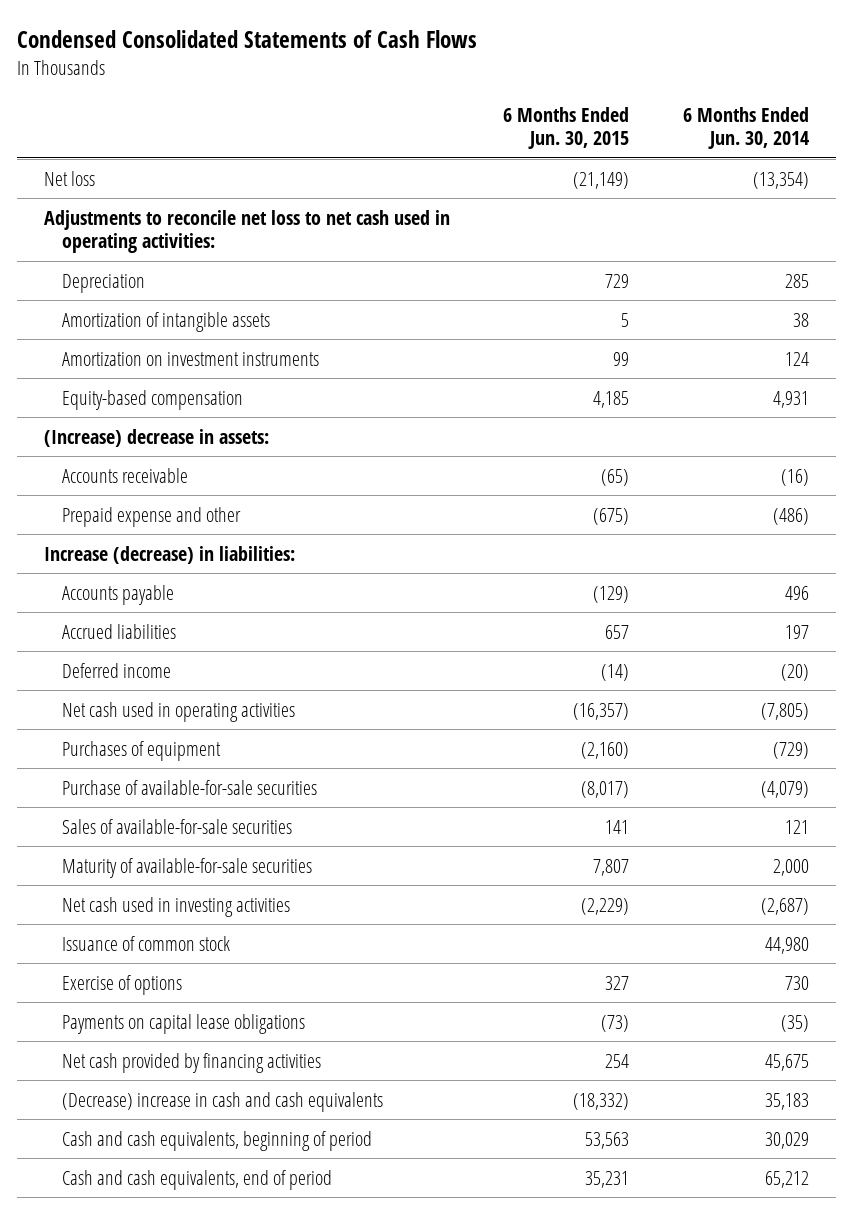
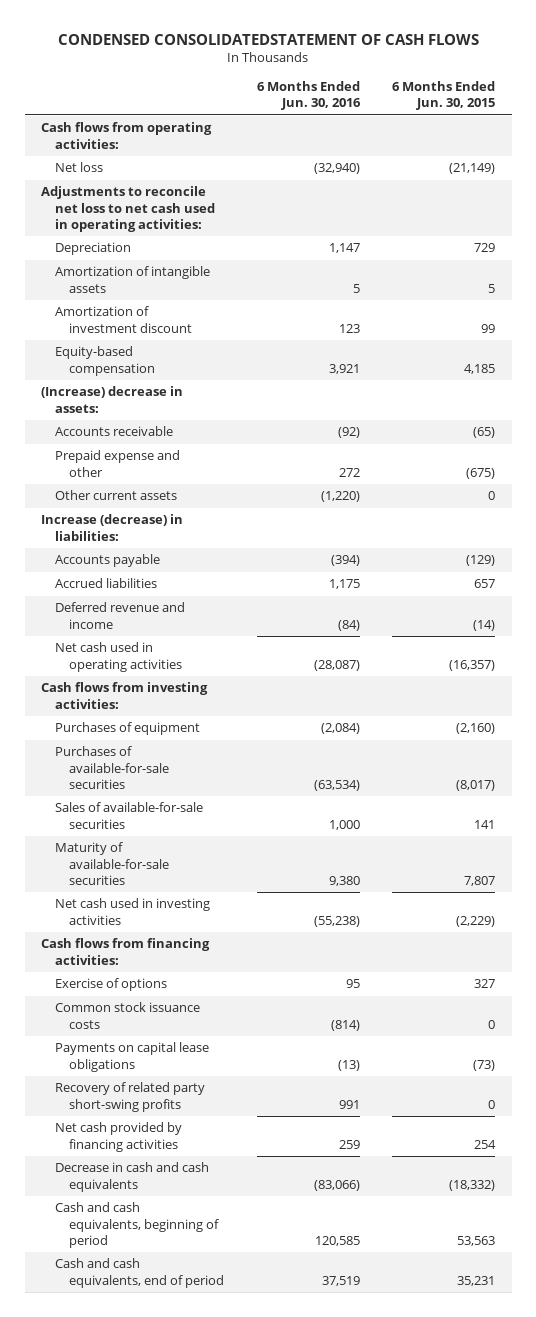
[16,29,477,48] Condensed Consolidated Statements of Cash Flows -> [58,33,480,45] CONDENSED CONSOLIDATEDSTATEMENT OF CASH FLOWS
[683,106,810,149] 6 Months Ended Jun. 30, 2014 -> none
none -> [256,80,361,111] 6 Months Ended Jun. 30, 2016
none -> [41,122,213,149] Cash flows from operating activities:
[61,351,319,366] Amortization on investment instruments -> none
none -> [55,306,192,333] Amortization of investment discount
none -> [55,490,178,501] Other current assets
[61,662,171,678] Deferred income -> [55,602,186,629] Deferred revenue and income
none -> [41,682,209,709] Cash flows from investing activities:
[61,779,317,795] Purchase of available-for-sale securities -> [55,746,169,790] Purchases of available-for-sale securities
[61,935,230,951] Issuance of common stock -> none
none -> [41,938,211,965] Cash flows from financing activities:
none -> [55,1002,201,1029] Common stock issuance costs
none -> [55,1082,206,1112] Recovery of related party short-swing profits
[61,1091,383,1112] (Decrease) increase in cash and cash equivalents -> [55,1162,210,1192] Decrease in cash and cash equivalents

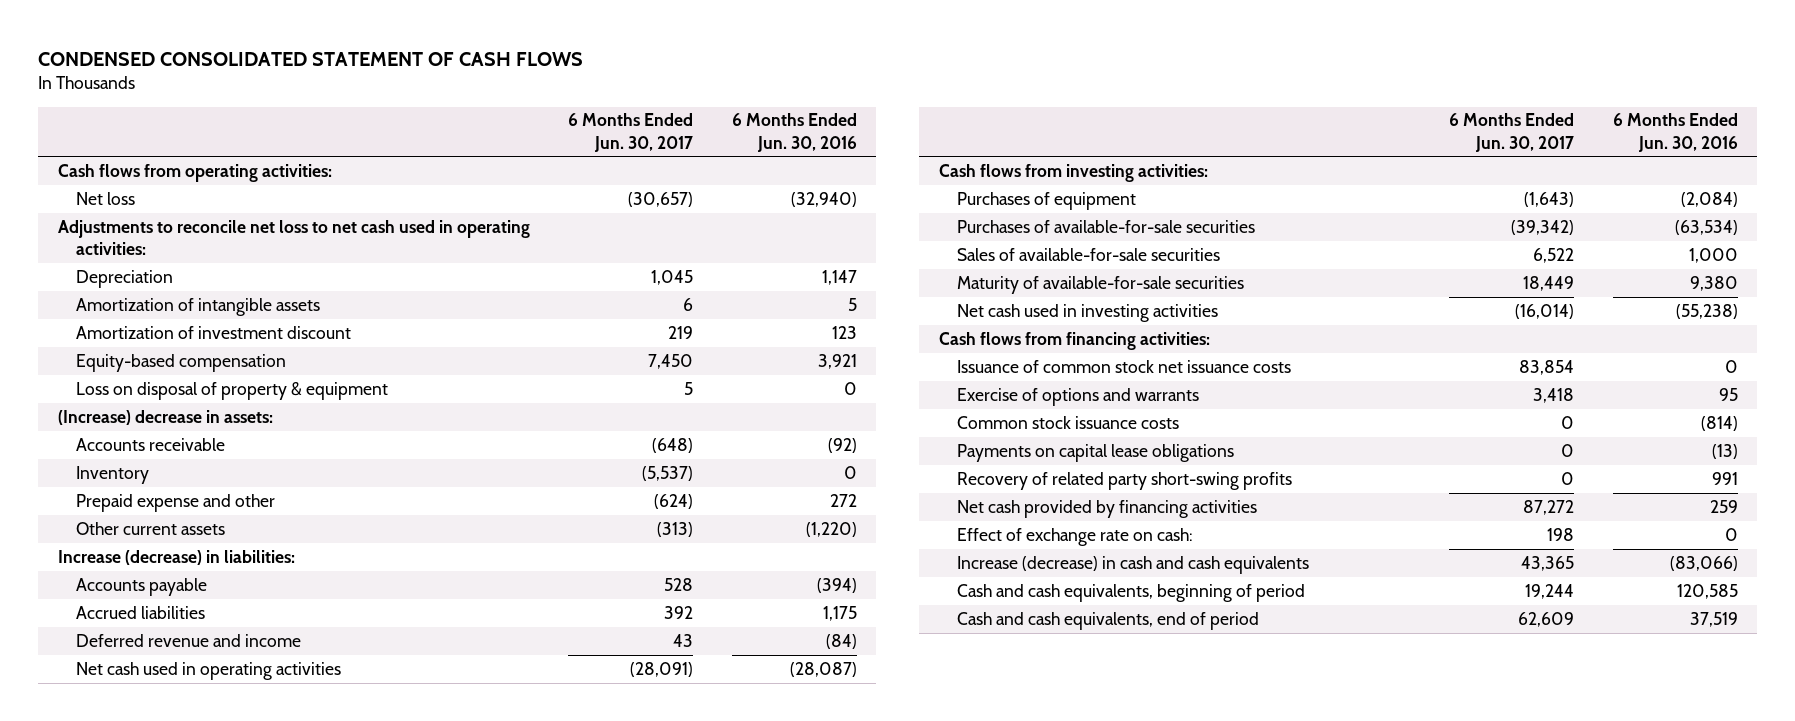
[58,33,480,45] CONDENSED CONSOLIDATEDSTATEMENT OF CASH FLOWS -> [38,51,584,66] CONDENSED CONSOLIDATED STATEMENT OF CASH FLOWS
[392,80,496,111] 6 Months Ended Jun. 30, 2015 -> none
none -> [568,113,694,152] 6 Months Ended Jun. 30, 2017
none -> [75,381,388,400] Loss on disposal of property & equipment
none -> [75,465,149,484] Inventory
none -> [956,359,1291,373] Issuance of common stock net issuance costs
[55,978,168,992] Exercise of options -> [956,387,1199,406] Exercise of options and warrants
none -> [956,527,1193,546] Effect of exchange rate on cash:
[55,1162,210,1192] Decrease in cash and cash equivalents -> [956,555,1309,574] Increase (decrease) in cash and cash equivalents

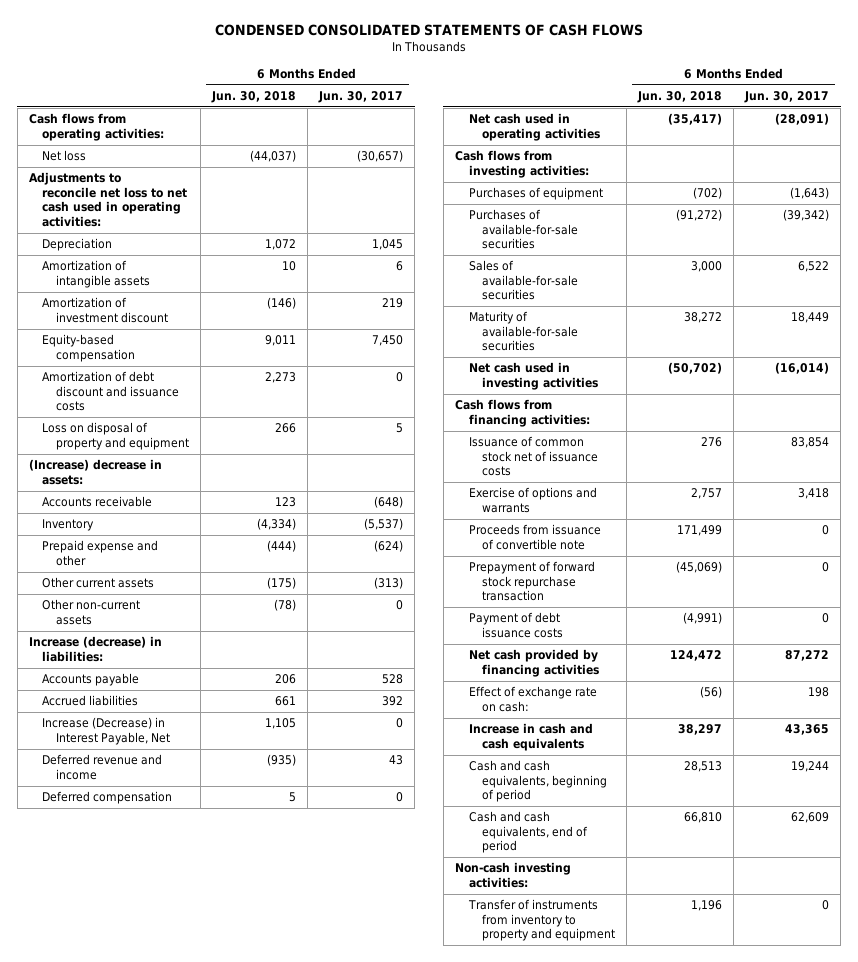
[38,51,584,66] CONDENSED CONSOLIDATED STATEMENT OF CASH FLOWS -> [214,24,643,37] CONDENSED CONSOLIDATED STATEMENTS OF CASH FLOWS
[731,113,857,152] 6 Months Ended Jun. 30, 2016 -> none
none -> [210,90,296,103] Jun. 30, 2018
none -> [42,371,179,412] Amortization of debt discount and issuance costs
[75,381,388,400] Loss on disposal of property & equipment -> [42,422,189,450] Loss on disposal of property and equipment
none -> [42,599,141,625] Other non-current assets
none -> [42,717,170,745] Increase (Decrease) in Interest Payable, Net
none -> [42,791,173,805] Deferred compensation
[956,359,1291,373] Issuance of common stock net issuance costs -> [468,436,599,477] Issuance of common stock net of issuance costs
[956,415,1179,429] Common stock issuance costs -> none
[956,443,1234,462] Payments on capital lease obligations -> none
[956,471,1292,490] Recovery of related party short-swing profits -> none
none -> [468,524,601,550] Proceeds from issuance of convertible note
none -> [468,561,595,602] Prepayment of forward stock repurchase transaction
none -> [468,612,564,638] Payment of debt issuance costs
[956,555,1309,574] Increase (decrease) in cash and cash equivalents -> [468,723,593,751] Increase in cash and cash equivalents
none -> [455,862,572,888] Non-cash investing activities:
none -> [467,899,616,942] Transfer of instruments from inventory to property and equipment

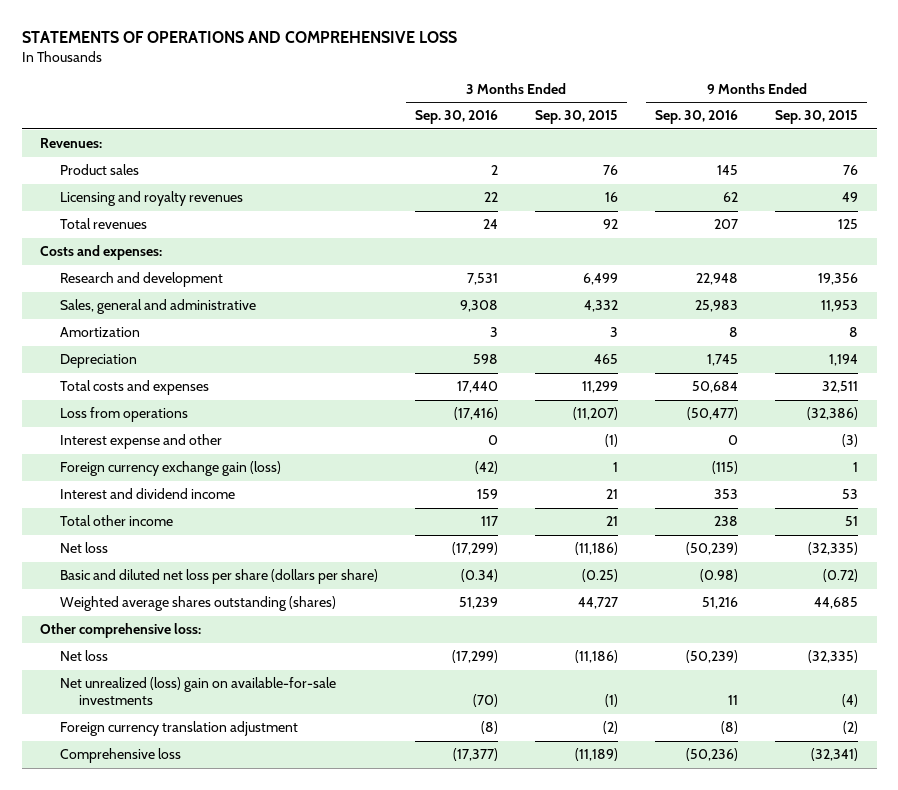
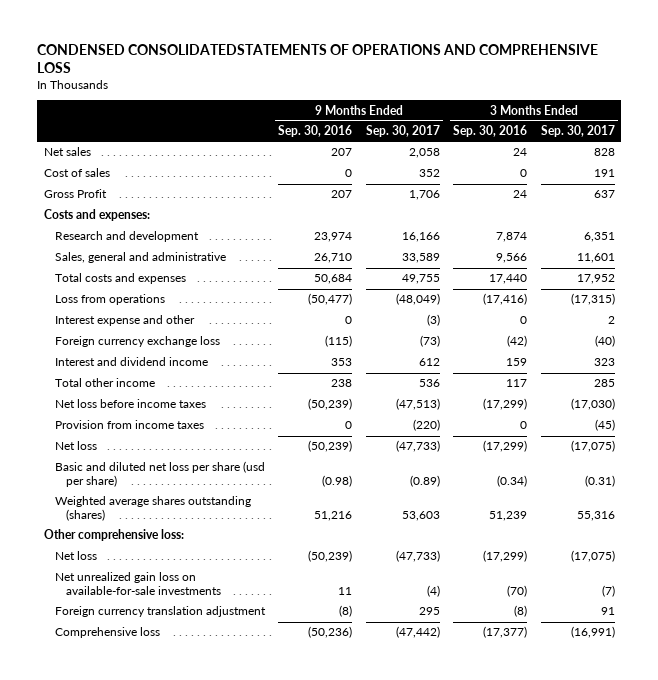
[21,31,457,44] STATEMENTS OF OPERATIONS AND COMPREHENSIVE LOSS -> [36,43,598,73] CONDENSED CONSOLIDATEDSTATEMENTS OF OPERATIONS AND COMPREHENSIVE LOSS
[534,110,618,125] Sep. 30, 2015 -> none
[775,110,859,125] Sep. 30, 2015 -> none
none -> [365,125,440,138] Sep. 30, 2017
none -> [540,125,615,138] Sep. 30, 2017
[40,138,103,149] Revenues: -> none
[59,164,139,176] Product sales -> none
[59,191,243,207] Licensing and royalty revenues -> none
[59,218,147,230] Total revenues -> [43,147,91,157] Net sales
none -> [43,168,110,178] Cost of sales
none -> [43,189,107,199] Gross Profit
[59,327,140,338] Amortization -> none
[59,354,137,369] Depreciation -> none
[466,273,498,286] 7,531 -> [496,232,528,243] 7,874
[696,273,739,286] 22,948 -> [314,232,353,243] 23,974
[459,300,498,313] 9,308 -> [496,253,528,264] 9,566
[695,300,739,313] 25,983 -> [314,253,353,264] 26,710
[59,461,281,477] Foreign currency exchange gain (loss) -> [55,336,221,348] Foreign currency exchange loss
none -> [55,399,207,409] Net loss before income taxes
none -> [55,420,205,430] Provision from income taxes
[59,569,378,585] Basic and diluted net loss per share (dollars per share) -> [55,461,266,487] Basic and diluted net loss per share (usd per share)
[59,677,336,706] Net unrealized (loss) gain on available-for-sale investments -> [55,572,222,595] Net unrealized gain loss on available-for-sale investments

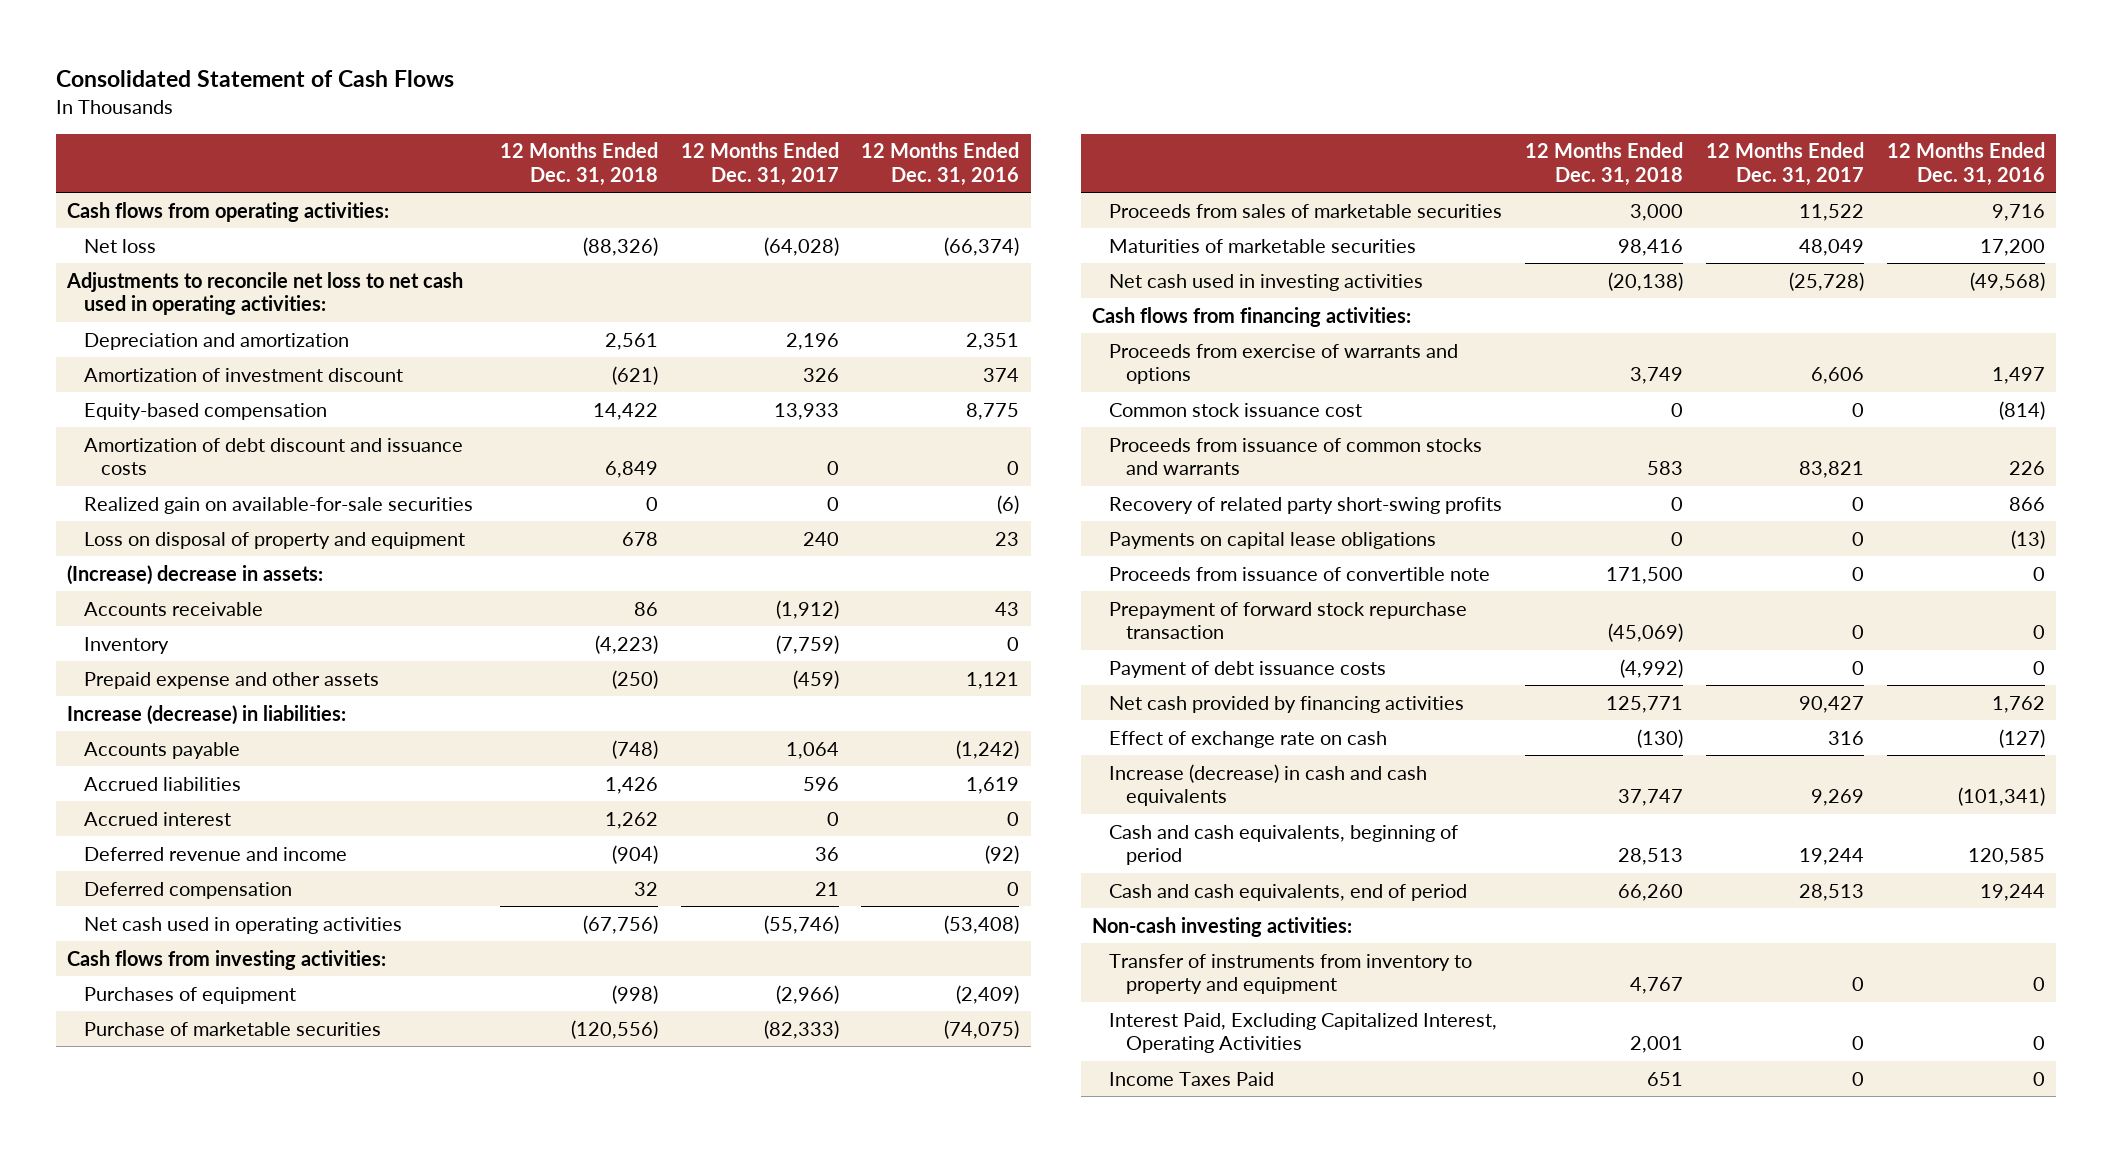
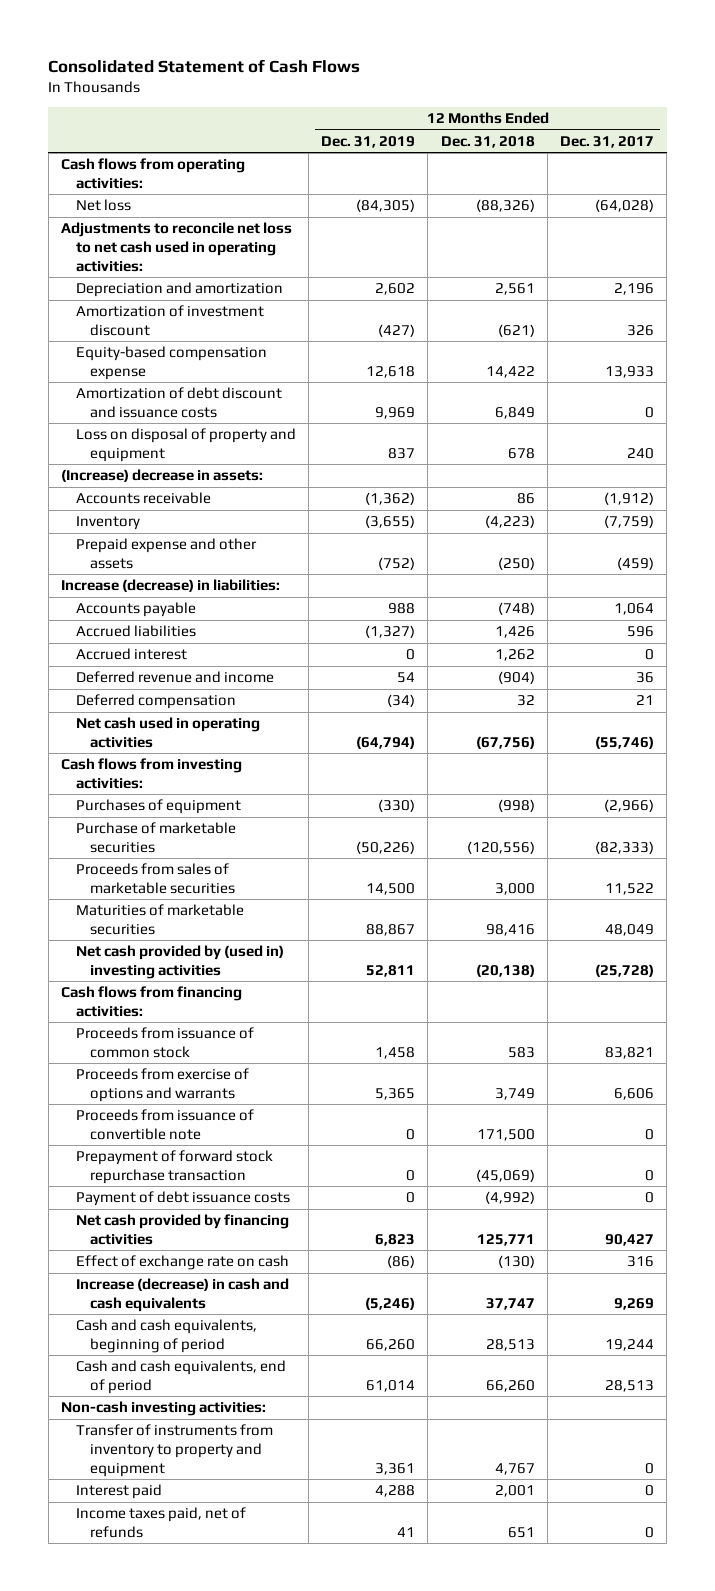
[861,142,1020,186] 12 Months Ended Dec. 31, 2016 -> none
none -> [321,135,416,148] Dec. 31, 2019
[83,402,327,420] Equity-based compensation -> [75,346,267,380] Equity-based compensation expense
[83,496,473,514] Realized gain on available-for-sale securities -> none
[1109,273,1424,291] Net cash used in investing activities -> [75,945,284,979] Net cash provided by (used in) investing activities
[1109,402,1363,417] Common stock issuance cost -> none
[1109,496,1503,514] Recovery of related party short-swing profits -> none
[1109,531,1437,549] Payments on capital lease obligations -> none
[1109,343,1459,385] Proceeds from exercise of warrants and options -> [75,1027,254,1058] Proceeds from issuance of common stock
[1629,367,1683,385] 3,749 -> [507,1046,535,1058] 583
[1810,367,1864,385] 6,606 -> [604,1046,654,1059] 83,821
[1109,437,1483,476] Proceeds from issuance of common stocks and warrants -> [75,1068,249,1102] Proceeds from exercise of options and warrants
[1646,461,1683,476] 583 -> [494,1087,535,1100] 3,749
[1798,461,1864,479] 83,821 -> [613,1087,654,1100] 6,606
[1109,1012,1498,1054] Interest Paid, Excluding Capitalized Interest, Operating Activities -> [75,1484,162,1500] Interest paid
[1109,1071,1275,1086] Income Taxes Paid -> [75,1507,246,1538] Income taxes paid, net of refunds

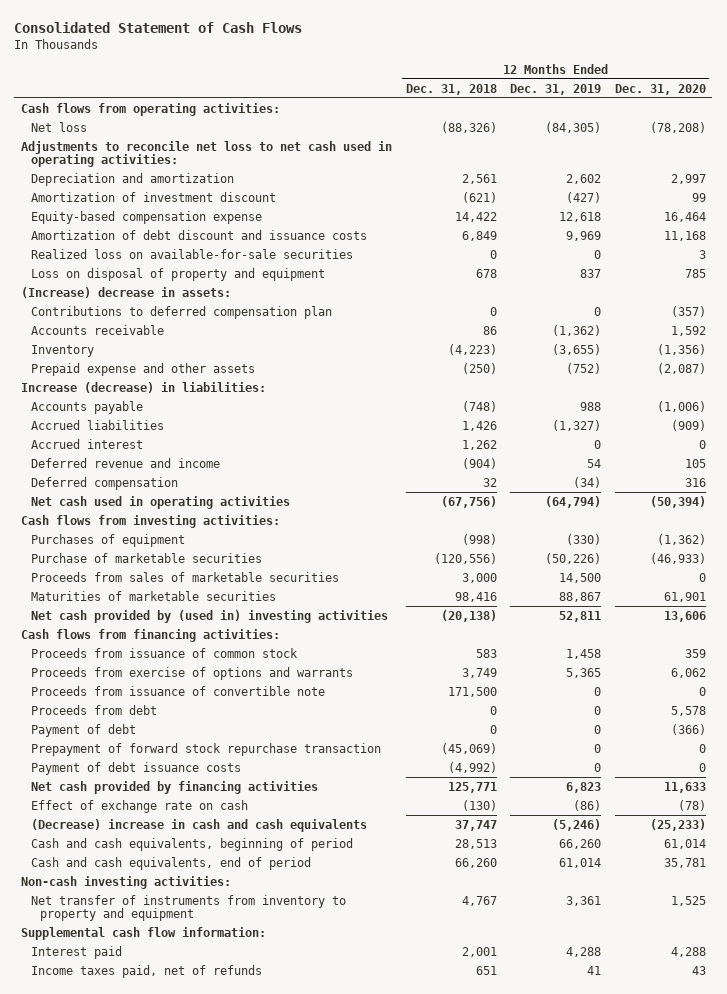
[559,135,654,148] Dec. 31, 2017 -> none
none -> [614,83,706,95] Dec. 31, 2020
none -> [30,248,353,259] Realized loss on available-for-sale securities
none -> [30,305,332,319] Contributions to deferred compensation plan
none -> [30,704,157,715] Proceeds from debt
none -> [30,723,136,737] Payment of debt
[75,1278,289,1312] Increase (decrease) in cash and cash equivalents -> [30,818,367,832] (Decrease) increase in cash and cash equivalents
[75,1424,273,1477] Transfer of instruments from inventory to property and equipment -> [30,894,346,922] Net transfer of instruments from inventory to property and equipment
none -> [21,926,267,940] Supplemental cash flow information:

